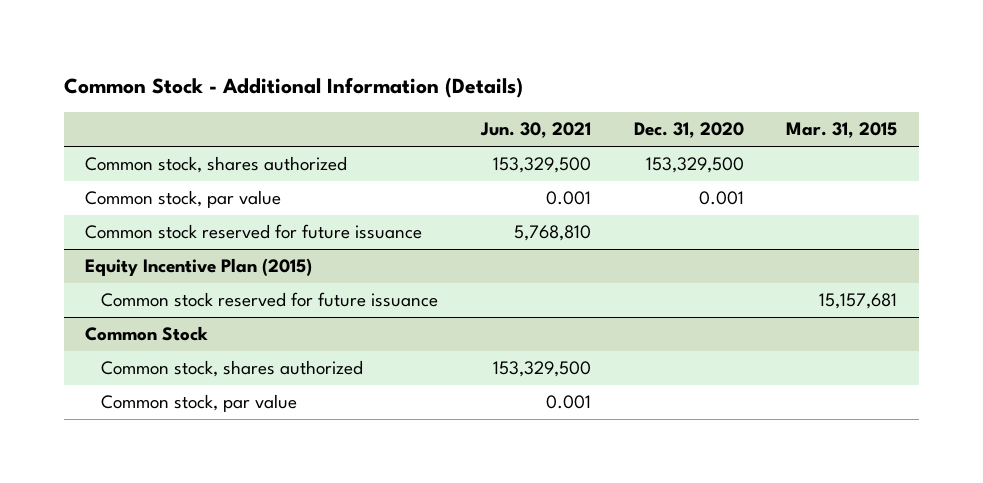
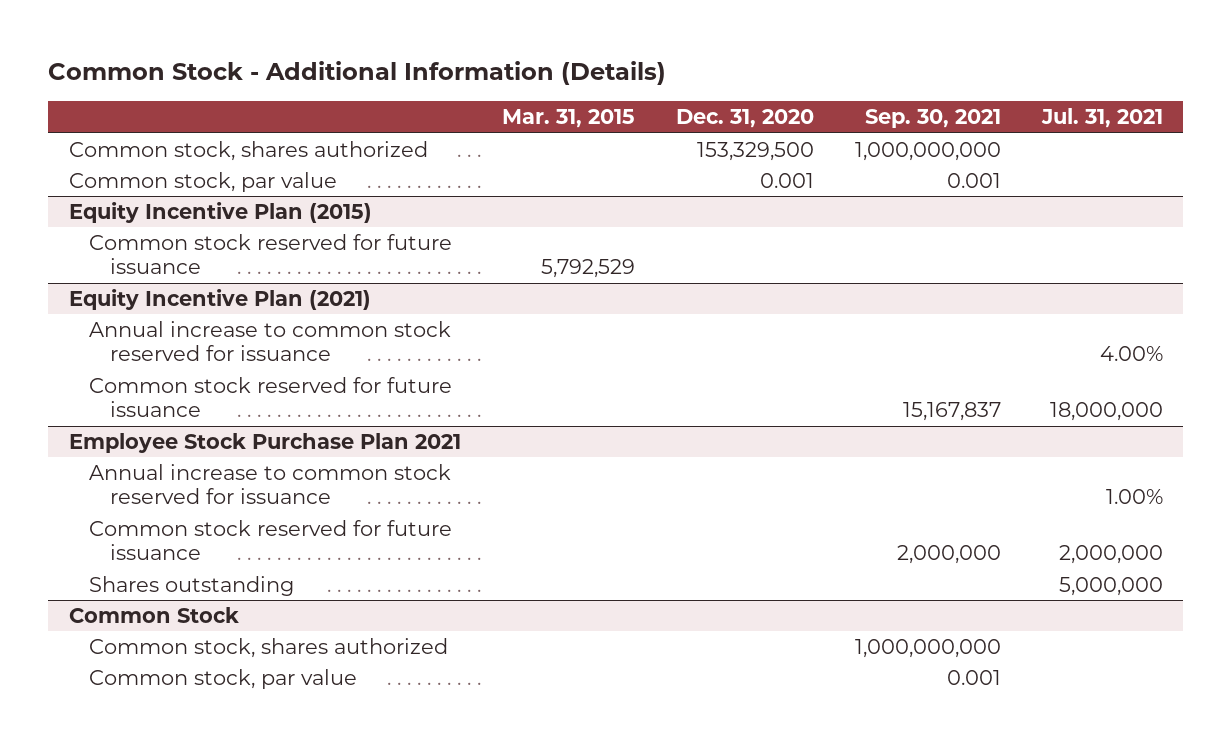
[479,122,591,139] Jun. 30, 2021 -> none
none -> [864,109,1001,129] Sep. 30, 2021
none -> [1040,108,1163,129] Jul. 31, 2021
[85,224,423,240] Common stock reserved for future issuance -> none
[819,293,898,310] 15,157,681 -> [540,259,635,279] 5,792,529
none -> [68,289,371,311] Equity Incentive Plan (2021)
none -> [89,321,452,362] Annual increase to common stock reserved for issuance
none -> [89,377,453,418] Common stock reserved for future issuance
none -> [68,433,461,454] Employee Stock Purchase Plan 2021
none -> [89,464,452,505] Annual increase to common stock reserved for issuance
none -> [89,520,453,561] Common stock reserved for future issuance
none -> [89,576,295,597] Shares outstanding

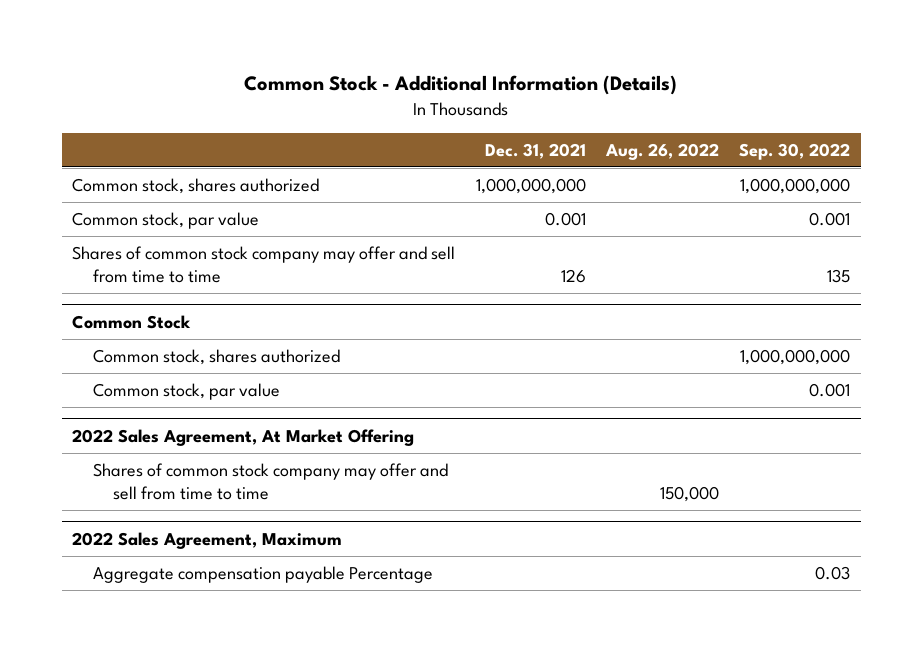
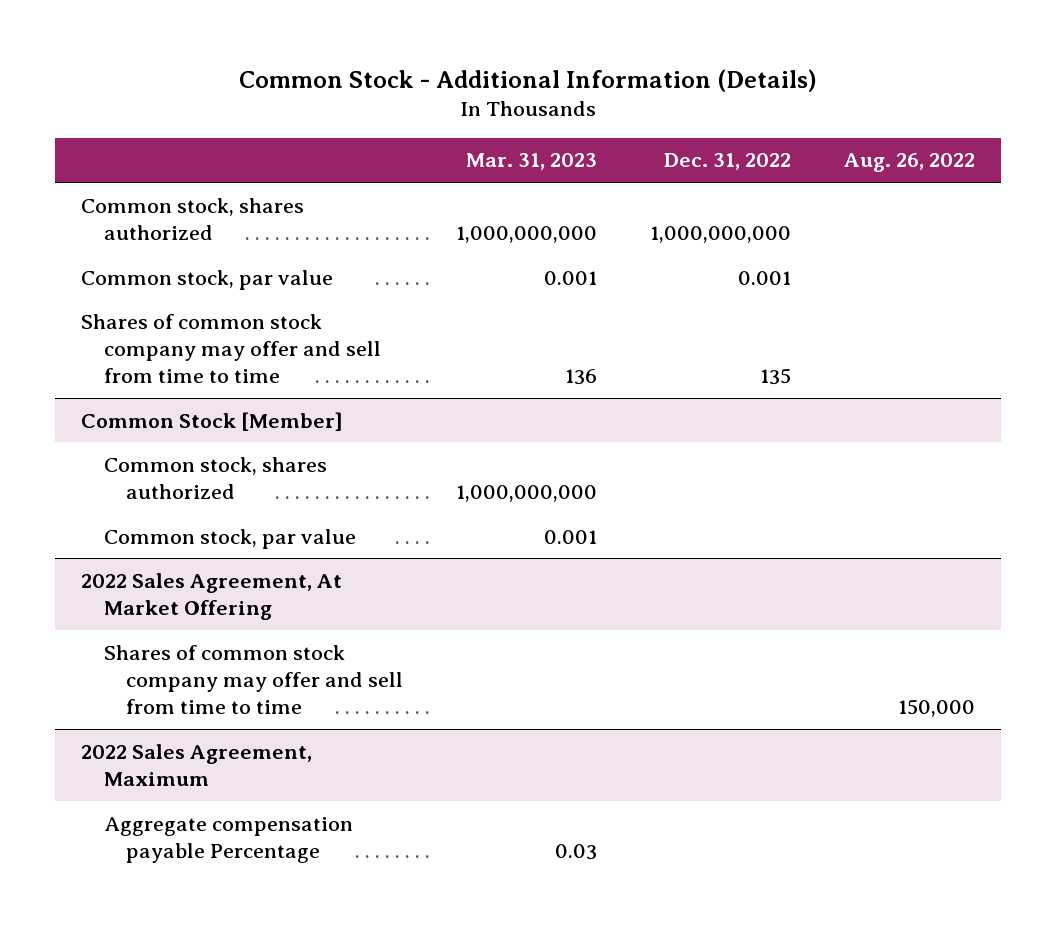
[484,142,586,159] Dec. 31, 2021 -> none
[739,142,851,160] Sep. 30, 2022 -> none
none -> [466,153,598,171] Mar. 31, 2023
none -> [664,153,792,171] Dec. 31, 2022
[72,314,192,329] Common Stock -> [81,411,344,431] Common Stock [Member]

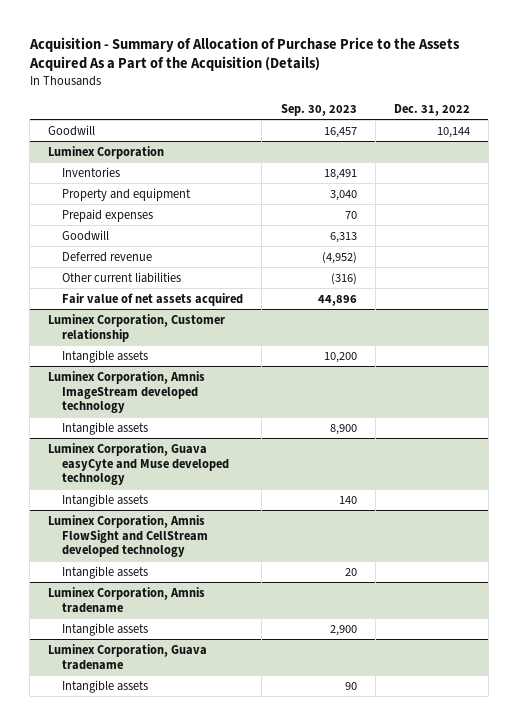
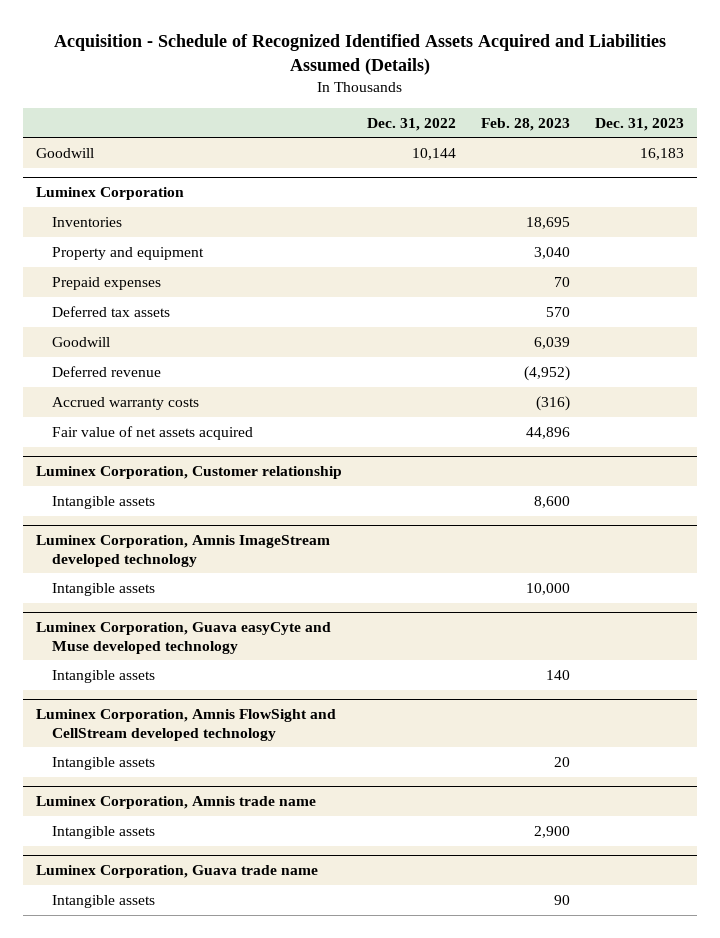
[28,37,460,72] Acquisition - Summary of Allocation of Purchase Price to the Assets Acquired As a Part of the Acquisition (Details) -> [54,34,667,76] Acquisition - Schedule of Recognized Identified Assets Acquired and Liabilities Assumed (Details)
[280,103,357,116] Sep. 30, 2023 -> none
none -> [481,117,571,131] Feb. 28, 2023
none -> [595,117,685,131] Dec. 31, 2023
none -> [52,305,171,317] Deferred tax assets
[62,271,182,283] Other current liabilities -> [52,396,200,410] Accrued warranty costs
[48,586,206,613] Luminex Corporation, Amnis tradename -> [35,796,316,810] Luminex Corporation, Amnis trade name
[48,643,208,670] Luminex Corporation, Guava tradename -> [35,865,318,879] Luminex Corporation, Guava trade name

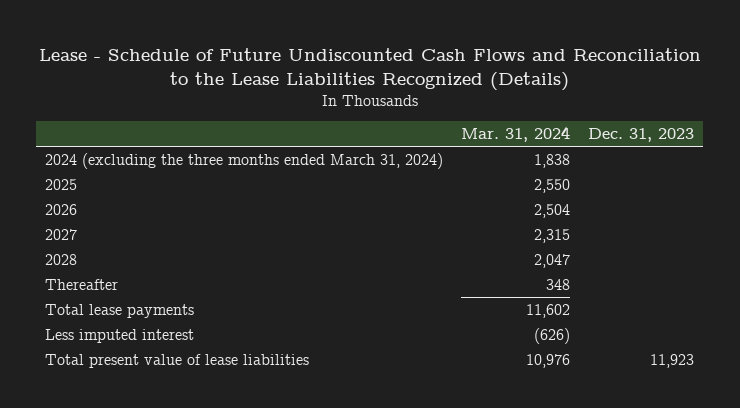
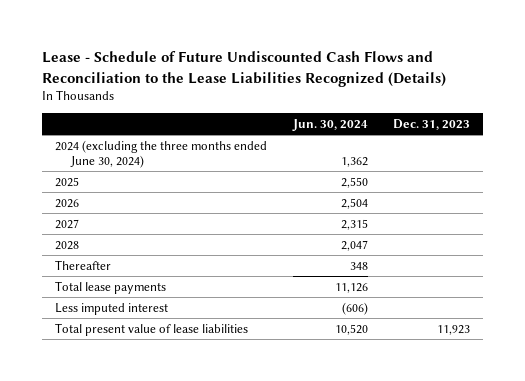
[461,126,571,143] Mar. 31, 2024 -> none
none -> [291,118,368,131] Jun. 30, 2024
[45,152,444,169] 2024 (excluding the three months ended March 31, 2024) -> [55,139,268,168] 2024 (excluding the three months ended June 30, 2024)

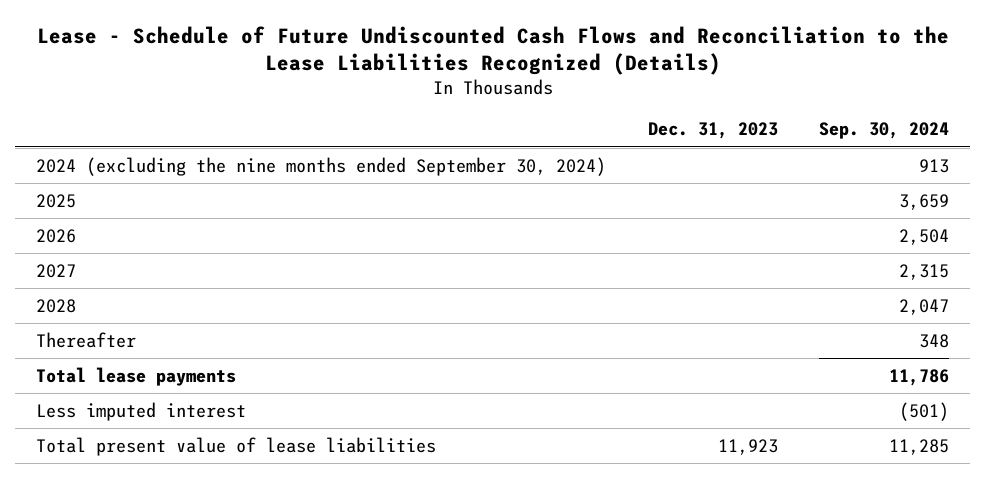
[291,118,368,131] Jun. 30, 2024 -> none
none -> [819,122,950,140] Sep. 30, 2024
[55,139,268,168] 2024 (excluding the three months ended June 30, 2024) -> [35,156,606,176] 2024 (excluding the nine months ended September 30, 2024)

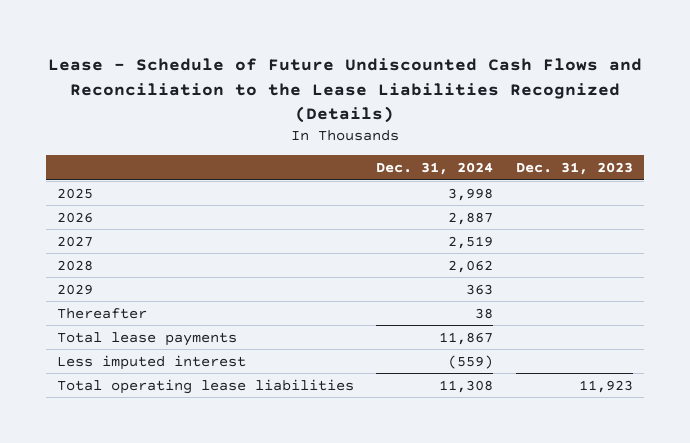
[819,122,950,140] Sep. 30, 2024 -> none
none -> [376,162,494,176] Dec. 31, 2024
[35,156,606,176] 2024 (excluding the nine months ended September 30, 2024) -> none
none -> [57,283,94,295] 2029
[35,436,436,456] Total present value of lease liabilities -> [57,378,355,394] Total operating lease liabilities

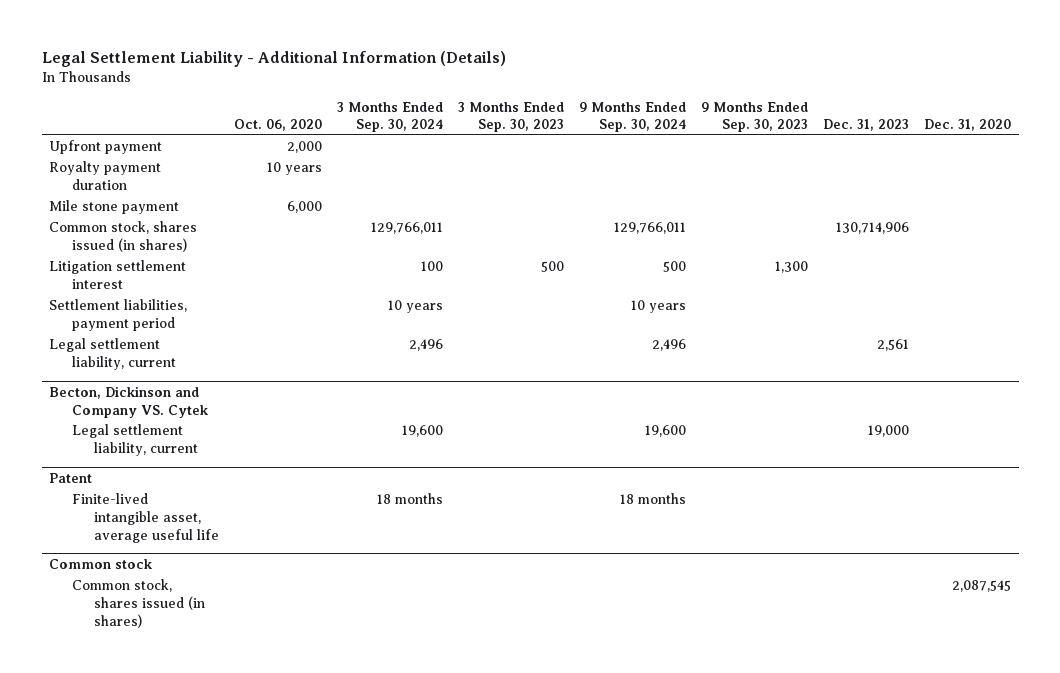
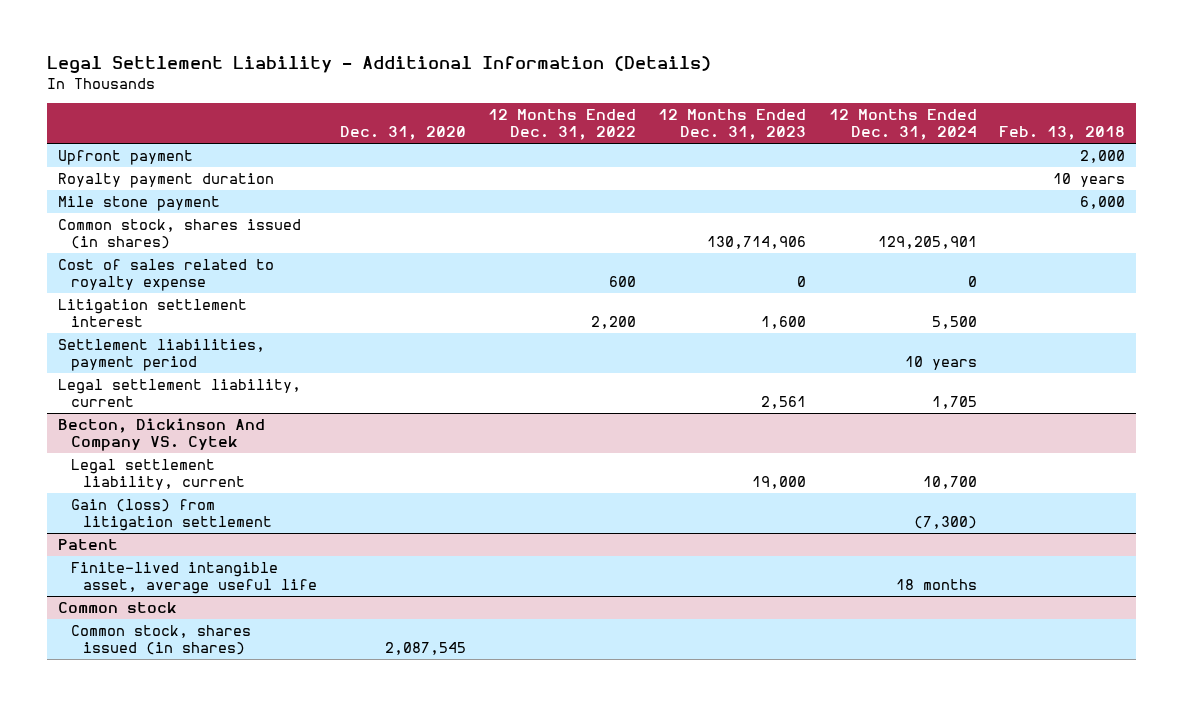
[233,119,322,132] Oct. 06, 2020 -> none
[336,101,443,133] 3 Months Ended Sep. 30, 2024 -> none
[457,101,564,133] 3 Months Ended Sep. 30, 2023 -> none
[578,101,686,133] 9 Months Ended Sep. 30, 2024 -> none
[700,101,808,133] 9 Months Ended Sep. 30, 2023 -> none
[822,119,909,132] Dec. 31, 2023 -> none
none -> [488,109,637,140] 12 Months Ended Dec. 31, 2022
none -> [658,109,807,140] 12 Months Ended Dec. 31, 2023
none -> [828,109,977,140] 12 Months Ended Dec. 31, 2024
none -> [999,125,1126,140] Feb. 13, 2018
none -> [57,259,274,292] Cost of sales related to royalty expense
[49,386,209,418] Becton, Dickinson and Company VS. Cytek -> [57,418,265,452] Becton, Dickinson And Company VS. Cytek
none -> [70,499,273,532] Gain (loss) from litigation settlement

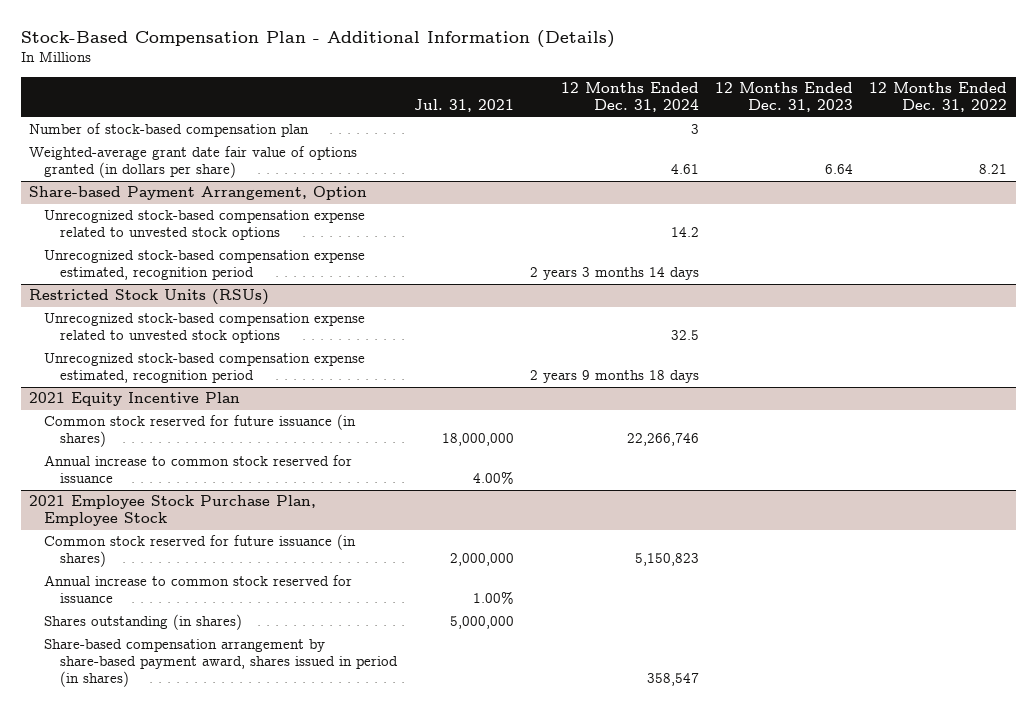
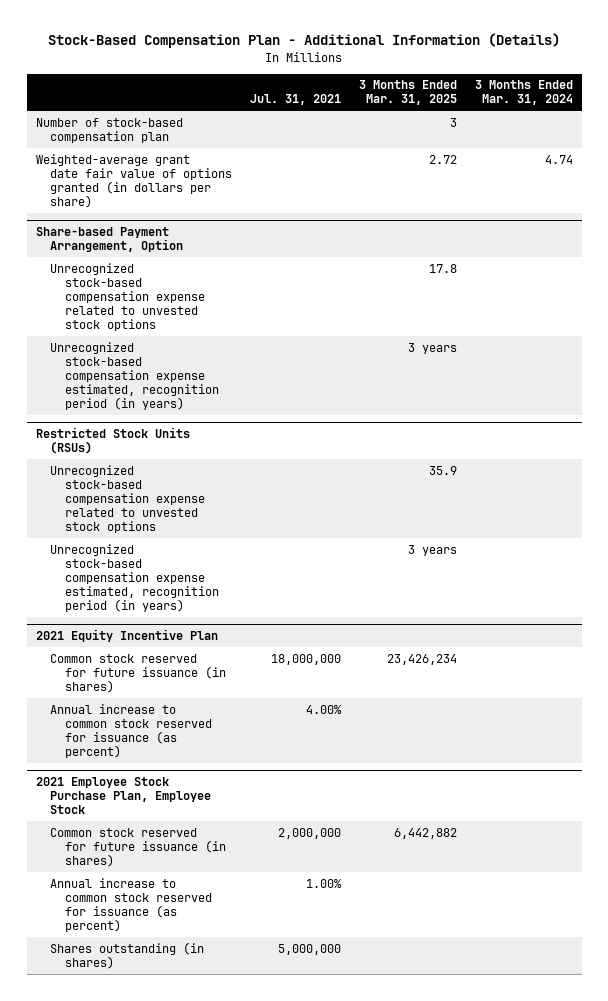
[560,82,699,113] 12 Months Ended Dec. 31, 2024 -> none
[715,82,854,113] 12 Months Ended Dec. 31, 2023 -> none
[869,82,1008,113] 12 Months Ended Dec. 31, 2022 -> none
none -> [358,80,457,106] 3 Months Ended Mar. 31, 2025
none -> [474,80,573,106] 3 Months Ended Mar. 31, 2024
[44,250,366,281] Unrecognized stock-based compensation expense estimated, recognition period -> [50,341,219,410] Unrecognized stock-based compensation expense estimated, recognition period (in years)
[44,353,366,384] Unrecognized stock-based compensation expense estimated, recognition period -> [50,543,219,612] Unrecognized stock-based compensation expense estimated, recognition period (in years)
[44,455,353,484] Annual increase to common stock reserved for issuance -> [50,703,212,758] Annual increase to common stock reserved for issuance (as percent)
[44,575,353,604] Annual increase to common stock reserved for issuance -> [50,877,212,932] Annual increase to common stock reserved for issuance (as percent)
[44,639,399,688] Share-based compensation arrangement by share-based payment award, shares issued in period (in shares) -> none

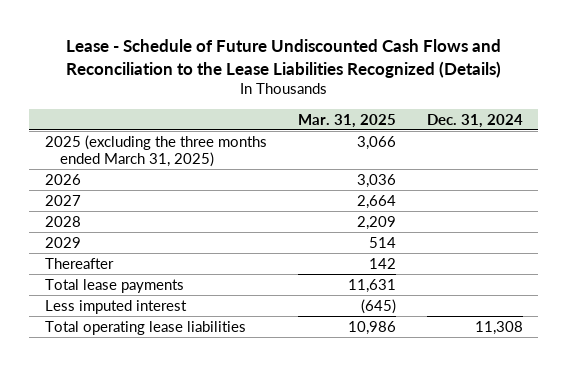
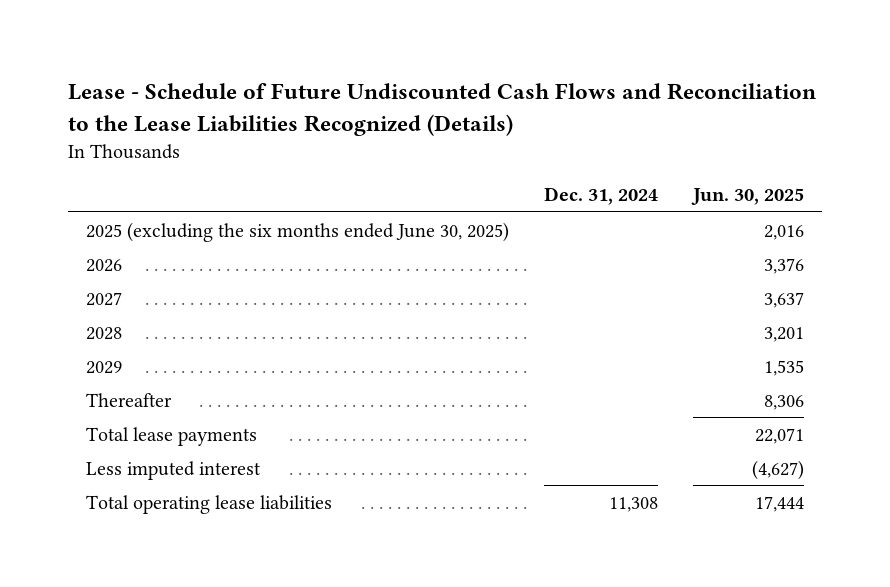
[297,113,396,128] Mar. 31, 2025 -> none
none -> [691,188,805,206] Jun. 30, 2025
[44,134,267,167] 2025 (excluding the three months ended March 31, 2025) -> [85,221,509,242] 2025 (excluding the six months ended June 30, 2025)

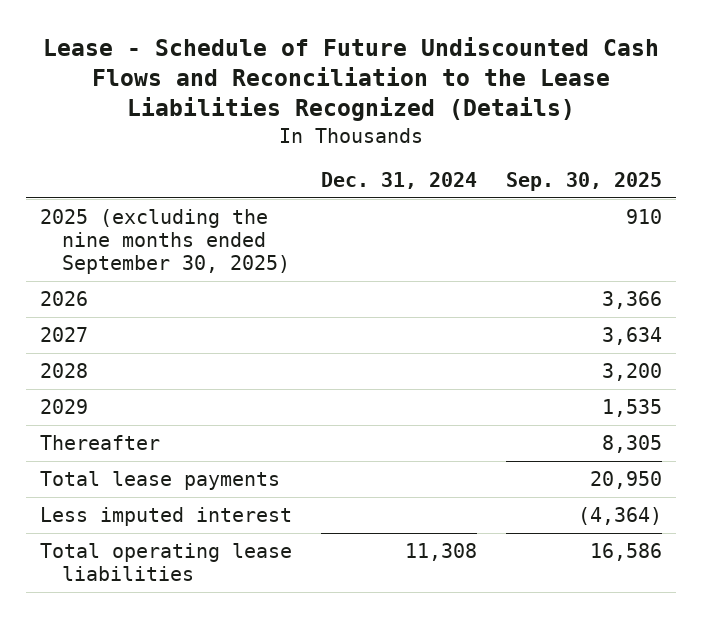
[691,188,805,206] Jun. 30, 2025 -> none
none -> [505,172,662,192] Sep. 30, 2025
[85,221,509,242] 2025 (excluding the six months ended June 30, 2025) -> [40,209,290,274] 2025 (excluding the nine months ended September 30, 2025)

